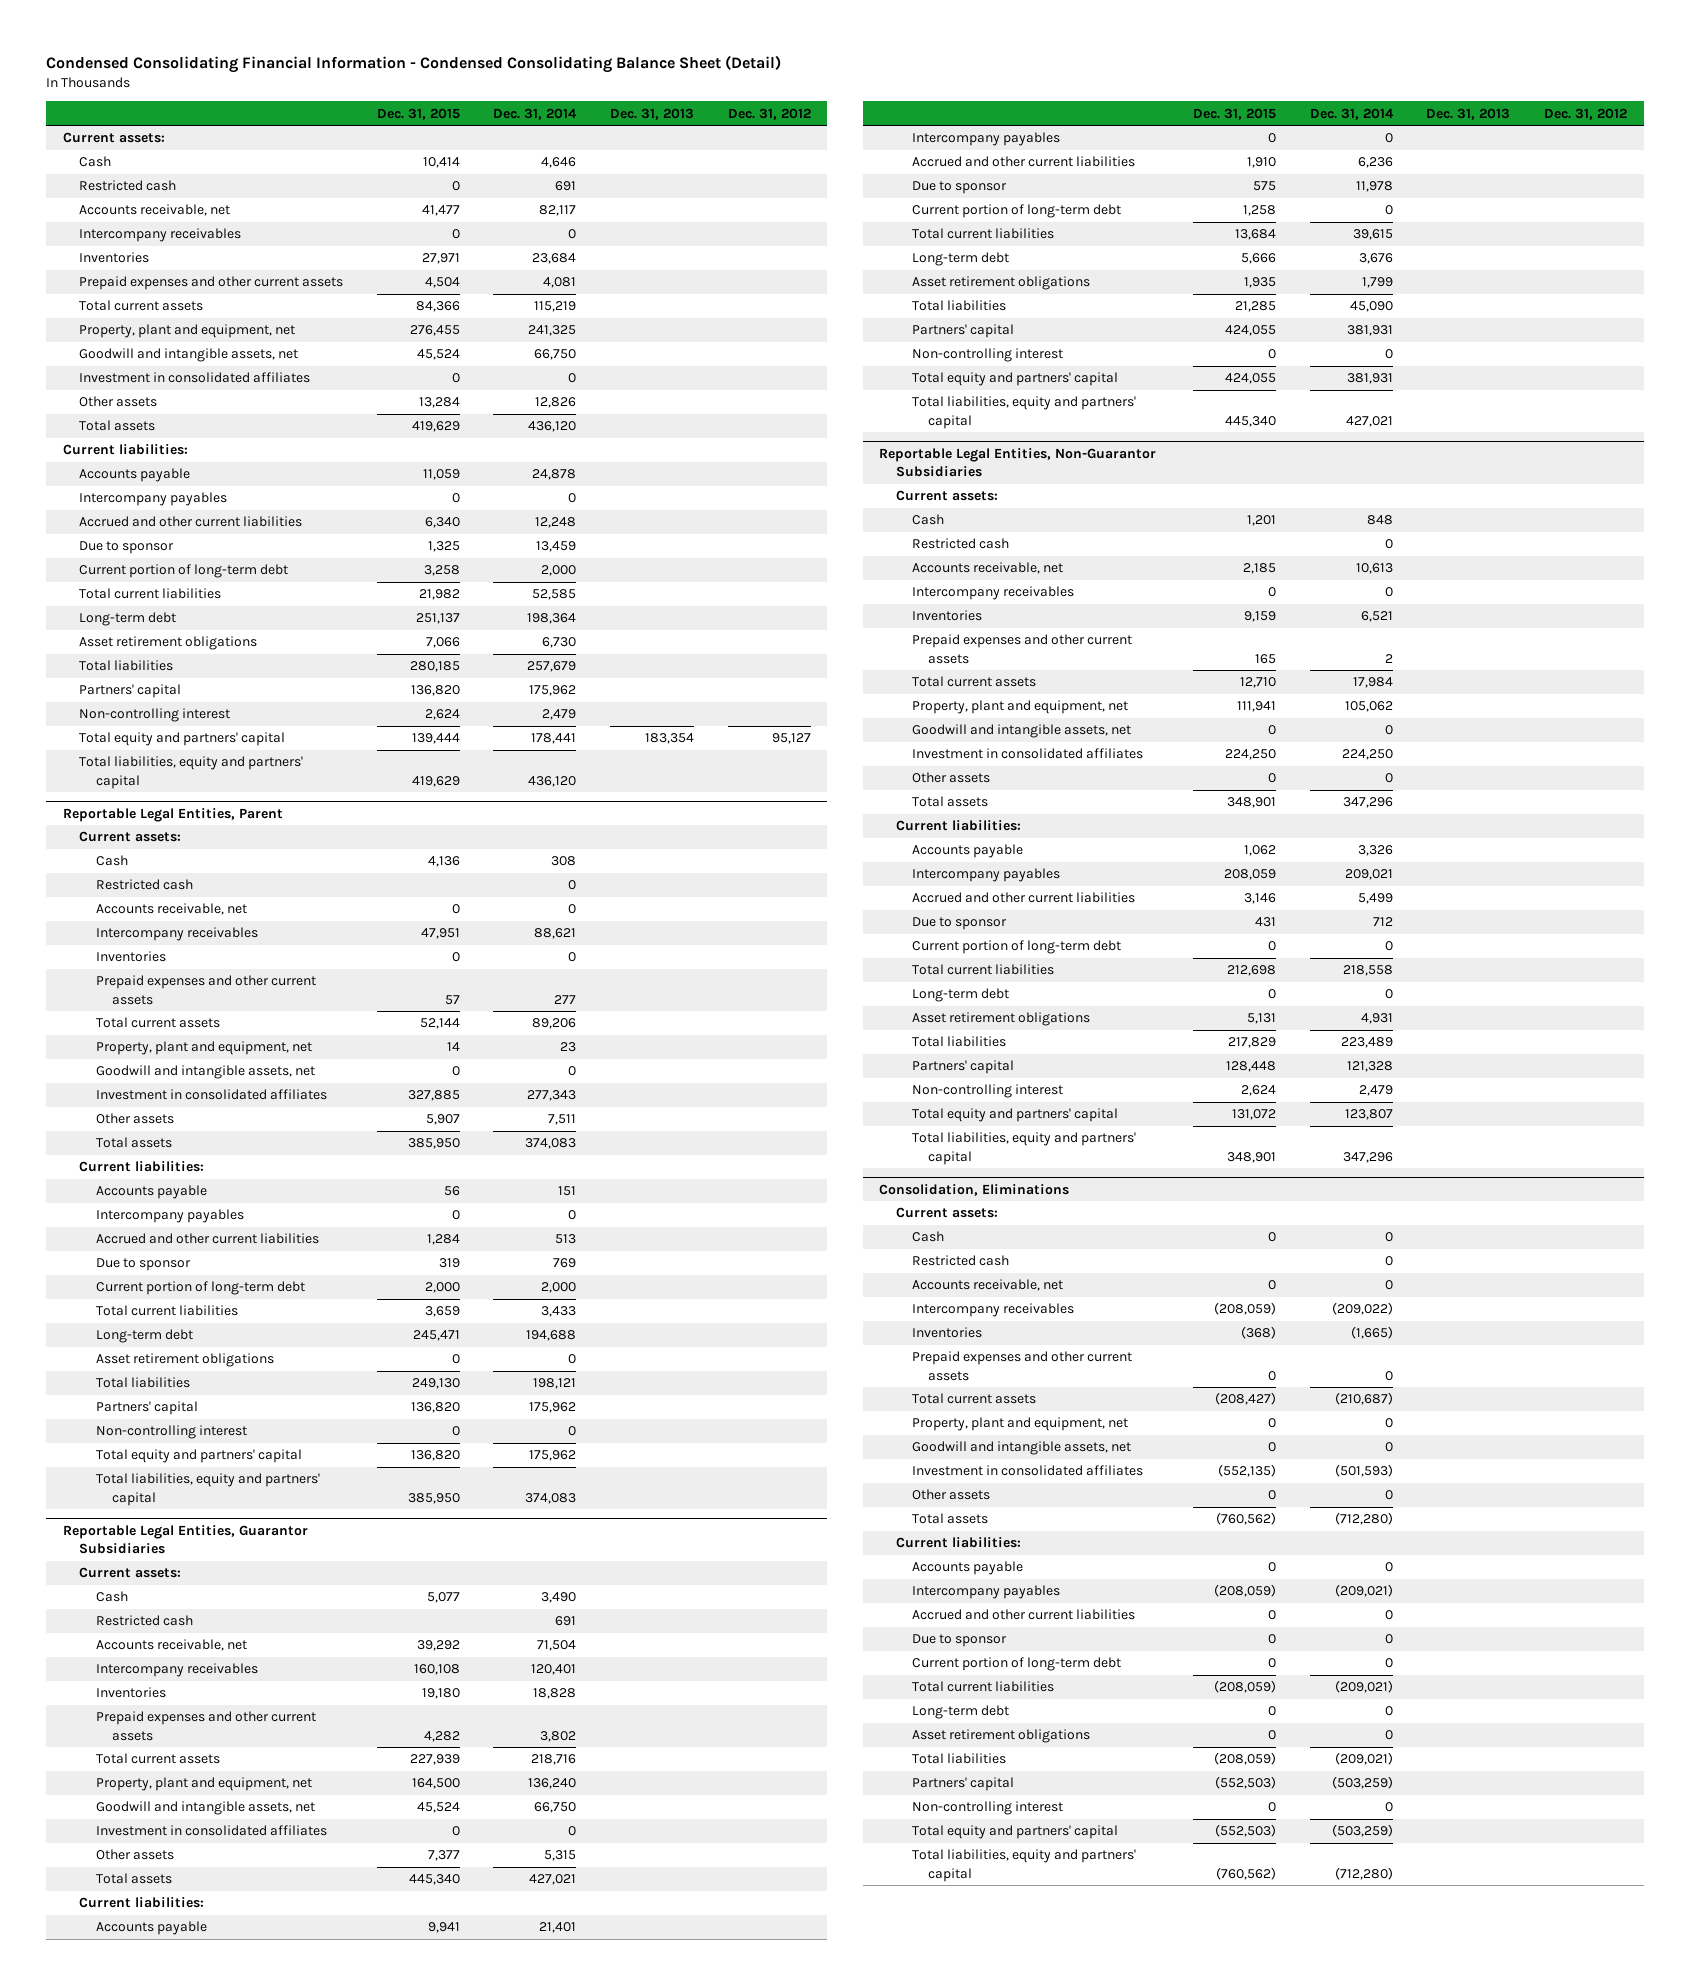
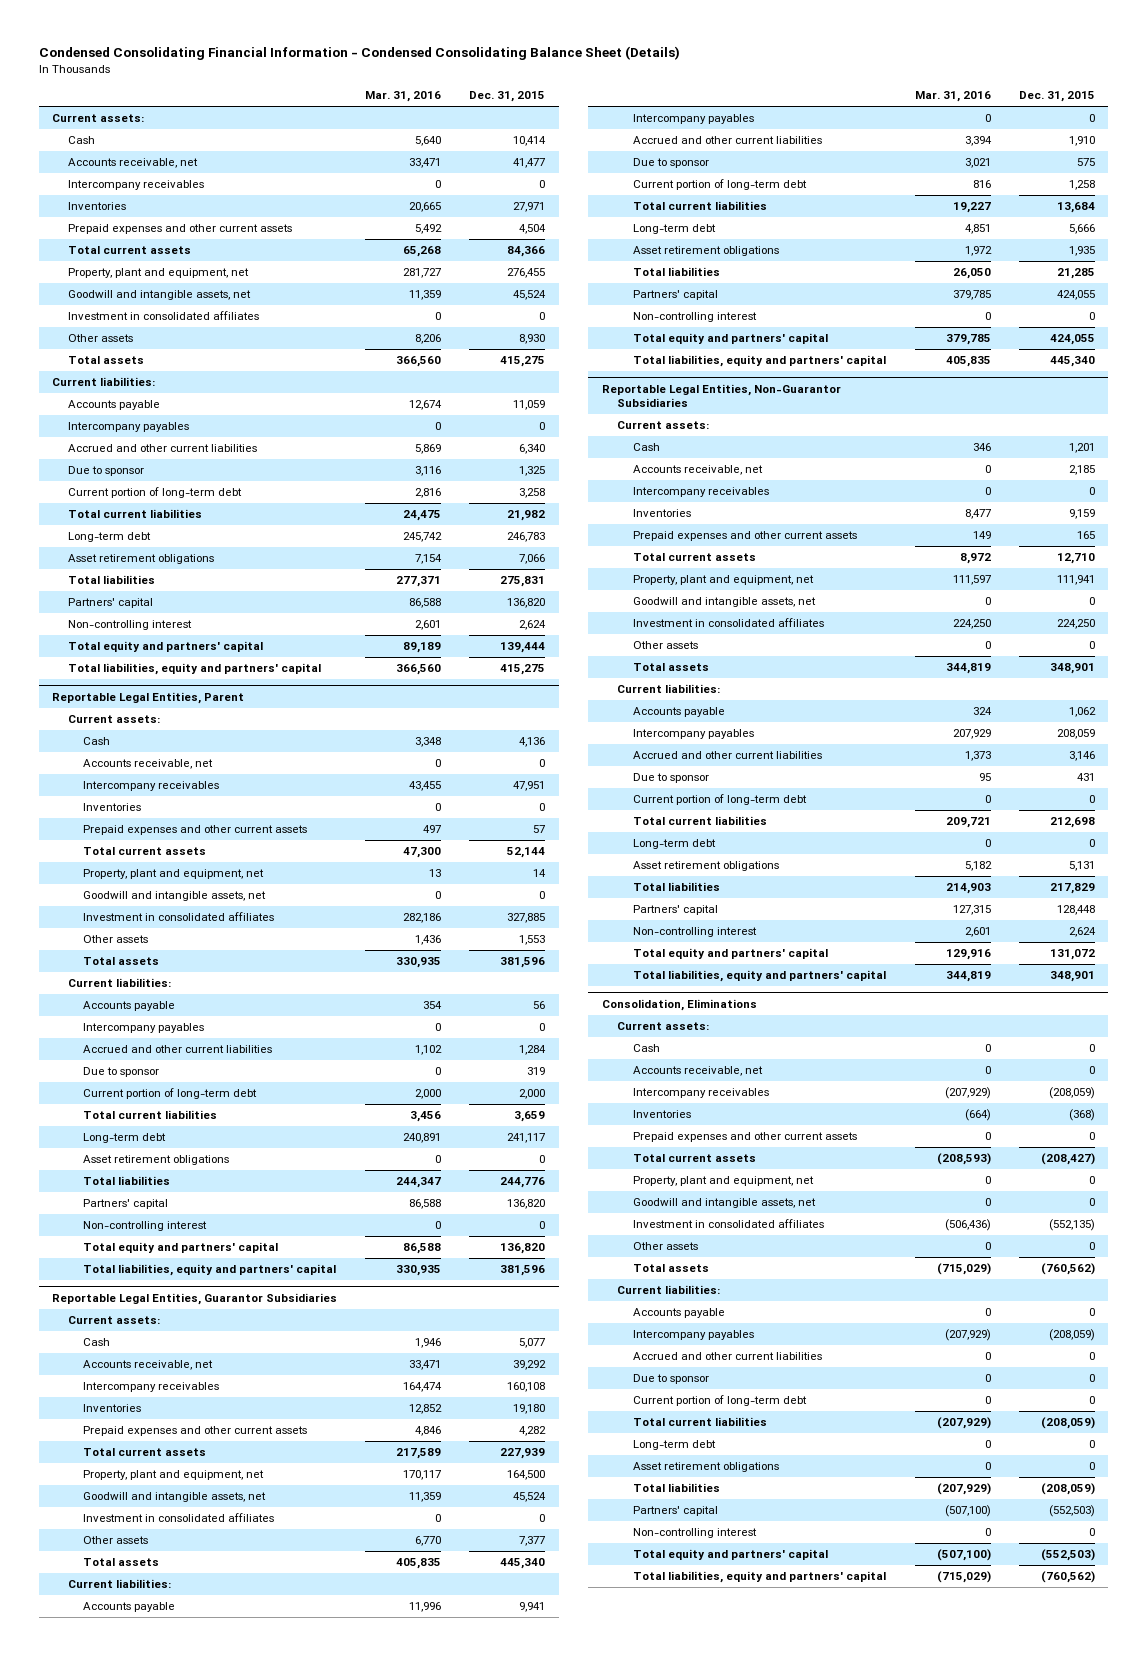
[46,55,782,74] Condensed Consolidating Financial Information - Condensed Consolidating Balance Sheet (Detail) -> [38,45,680,60] Condensed Consolidating Financial Information - Condensed Consolidating Balance Sheet (Details)
[493,107,578,120] Dec. 31, 2014 -> none
[609,107,694,120] Dec. 31, 2013 -> none
[727,107,811,120] Dec. 31, 2012 -> none
none -> [365,91,442,103] Mar. 31, 2016
[79,180,177,192] Restricted cash -> none
[418,397,460,409] 13,284 -> [519,334,546,345] 8,930
[411,421,460,433] 419,629 -> [500,356,546,368] 415,275
[415,613,460,625] 251,137 -> [507,532,546,543] 246,783
[409,661,460,673] 280,185 -> [500,576,546,588] 275,831
[411,775,460,787] 419,629 -> [500,664,546,676] 415,275
[95,879,193,891] Restricted cash -> none
[425,1114,460,1126] 5,907 -> [519,935,546,946] 1,553
[407,1138,460,1150] 385,950 -> [500,957,546,969] 381,596
[412,1330,460,1342] 245,471 -> [507,1133,546,1144] 241,117
[411,1378,460,1390] 249,130 -> [500,1177,546,1189] 244,776
[407,1492,460,1504] 385,950 -> [500,1265,546,1277] 381,596
[95,1615,193,1627] Restricted cash -> none
[911,538,1009,550] Restricted cash -> none
[911,1255,1009,1267] Restricted cash -> none

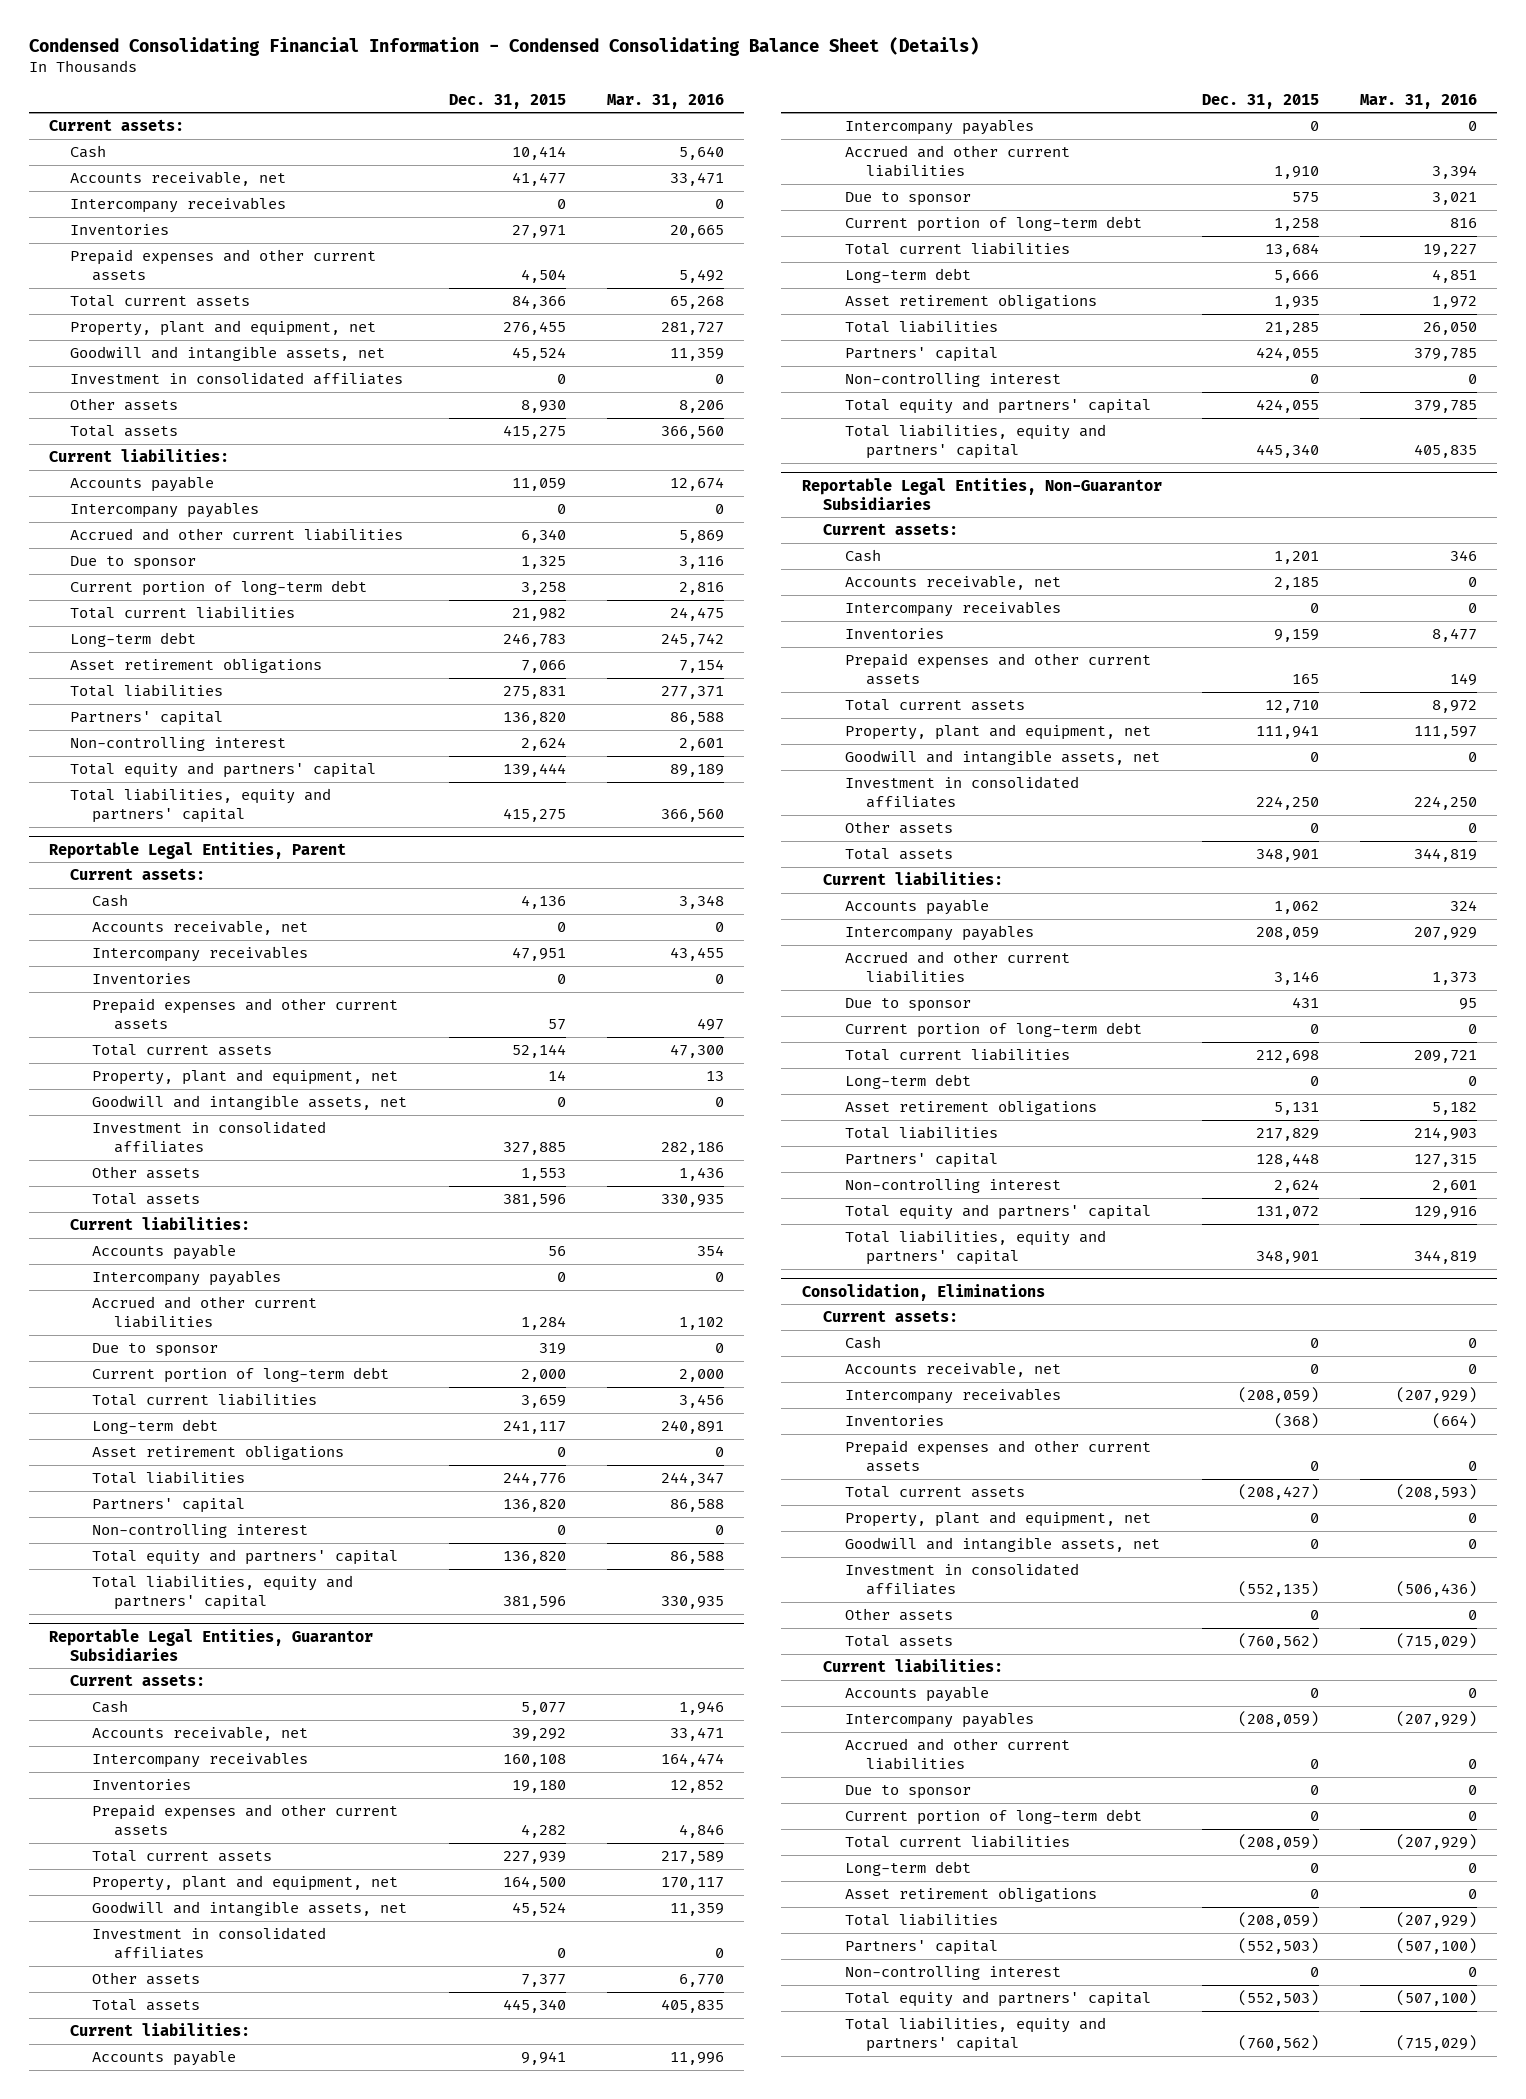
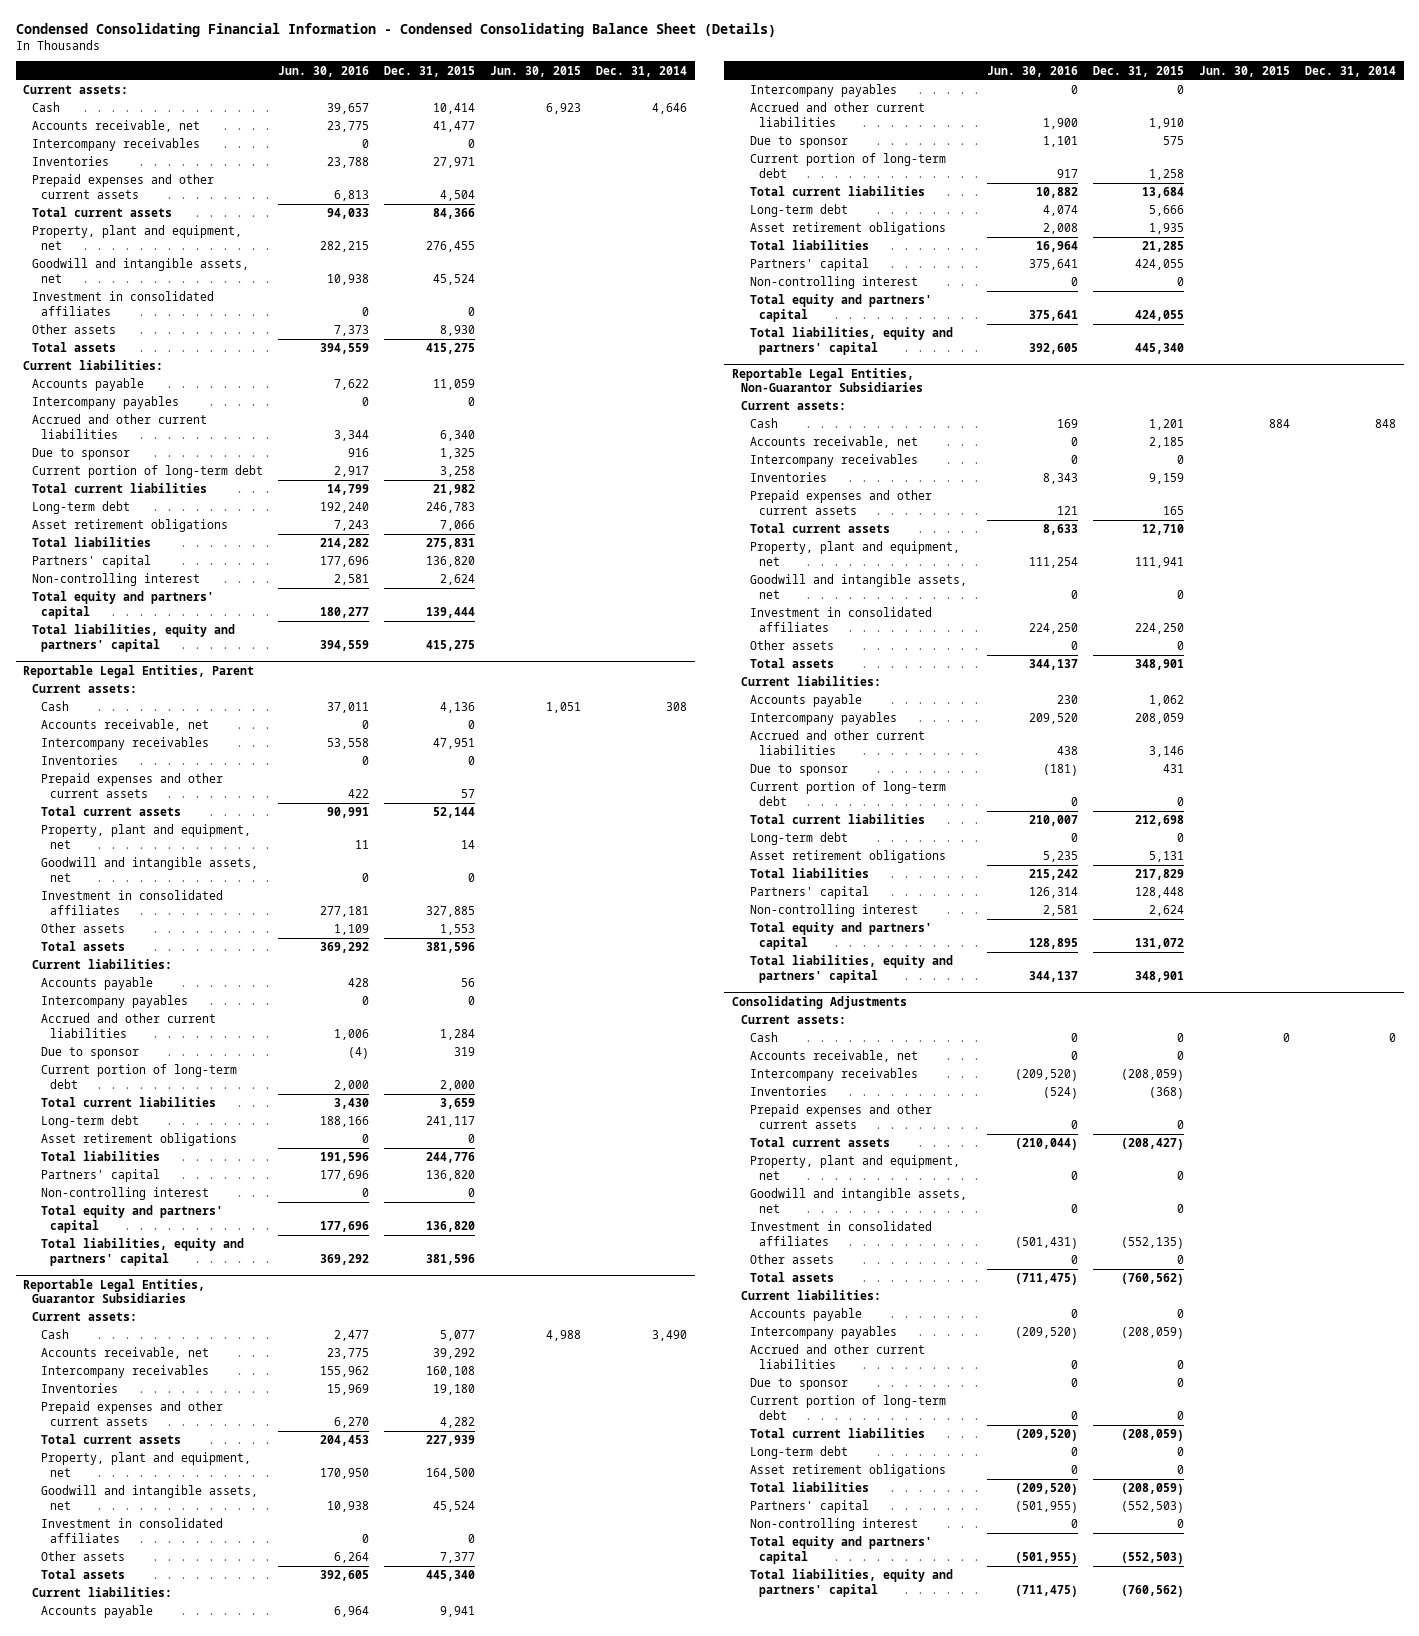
[606,93,724,109] Mar. 31, 2016 -> none
none -> [278,65,370,77] Jun. 30, 2016
none -> [490,65,582,77] Jun. 30, 2015
none -> [596,65,688,77] Dec. 31, 2014
[801,1283,1045,1301] Consolidation, Eliminations -> [731,995,907,1009] Consolidating Adjustments

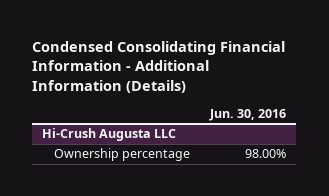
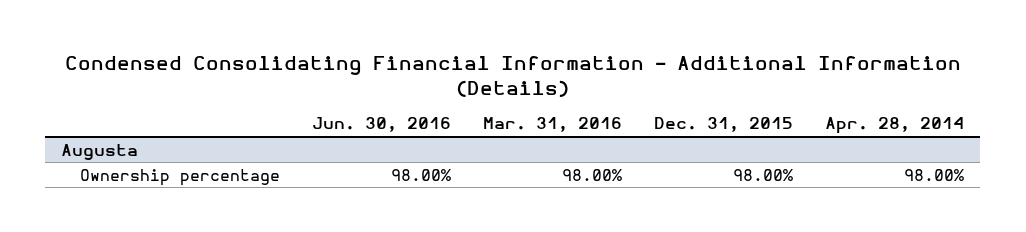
none -> [483,117,623,133] Mar. 31, 2016
none -> [654,117,794,133] Dec. 31, 2015
none -> [825,117,965,135] Apr. 28, 2014
[42,128,177,142] Hi-Crush Augusta LLC -> [61,143,139,160] Augusta

